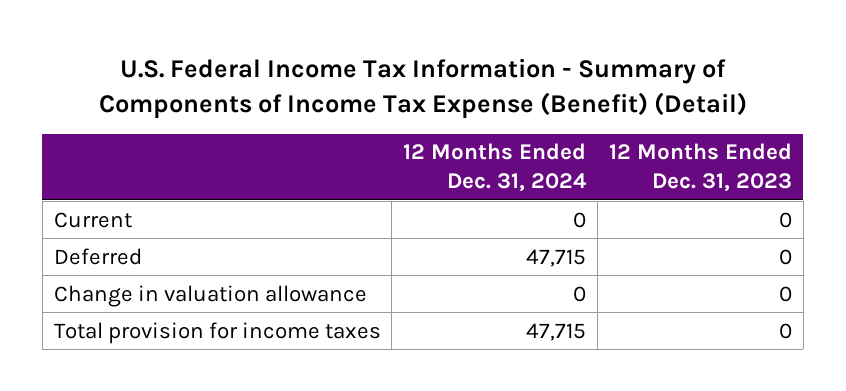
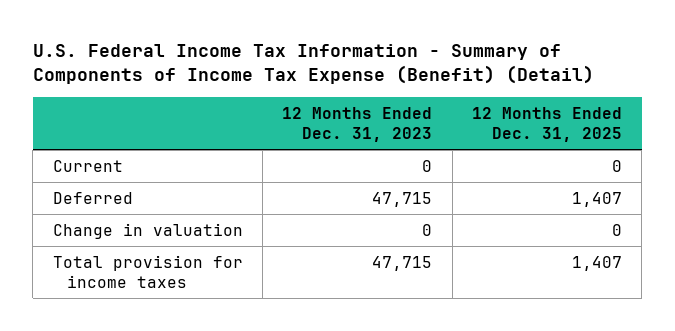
[403,143,588,193] 12 Months Ended Dec. 31, 2024 -> none
none -> [471,106,622,142] 12 Months Ended Dec. 31, 2025
[778,248,792,265] 0 -> [372,191,433,207] 47,715
[53,284,367,307] Change in valuation allowance -> [52,222,243,239] Change in valuation
[778,322,792,339] 0 -> [372,255,433,271] 47,715

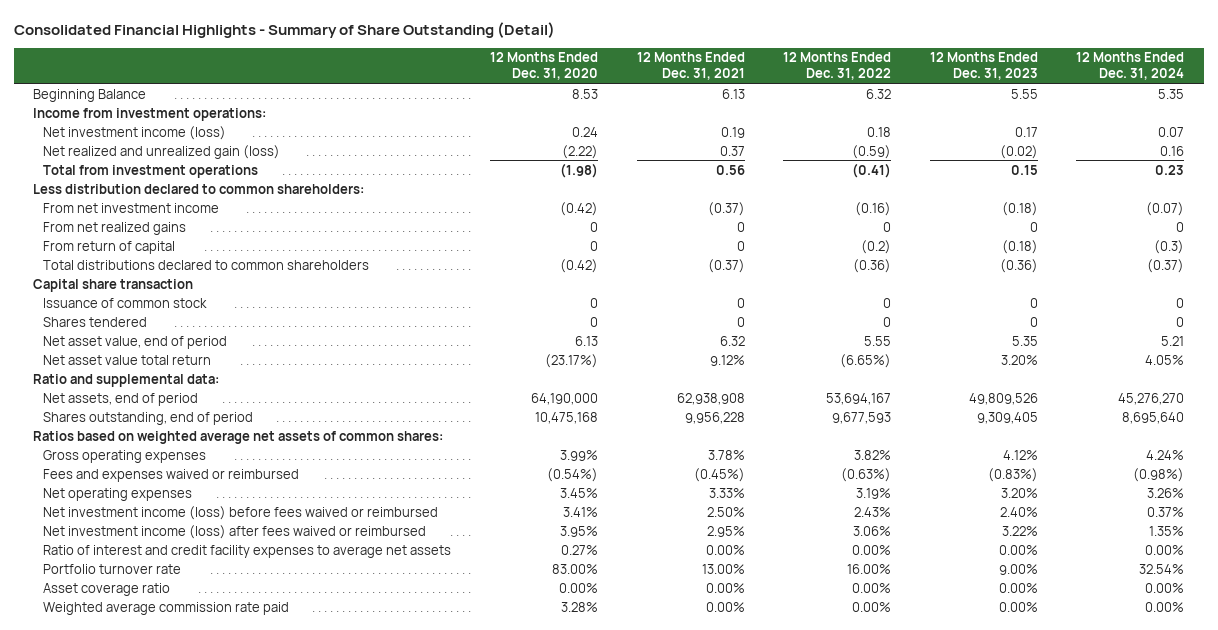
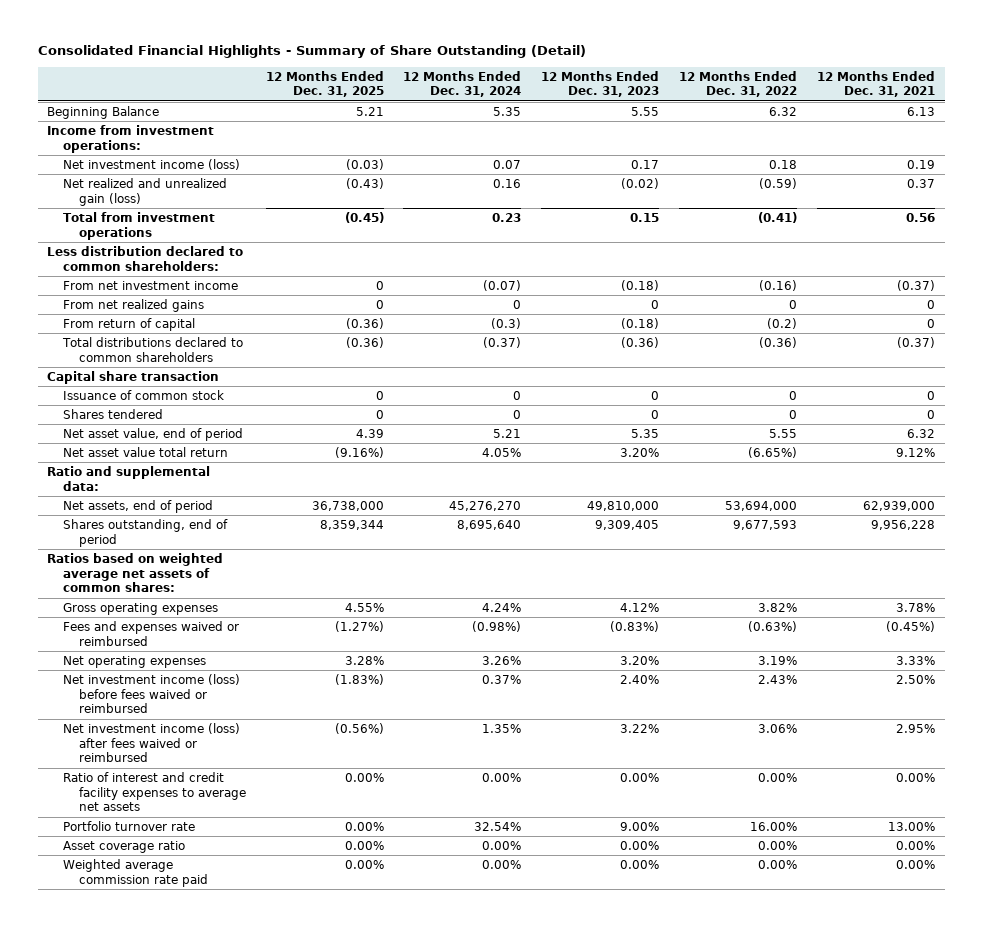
[489,52,598,81] 12 Months Ended Dec. 31, 2020 -> none
none -> [265,70,384,98] 12 Months Ended Dec. 31, 2025
[676,392,745,405] 62,938,908 -> [862,500,935,511] 62,939,000
[826,392,892,405] 53,694,167 -> [724,500,797,511] 53,694,000
[968,392,1038,405] 49,809,526 -> [587,500,660,511] 49,810,000

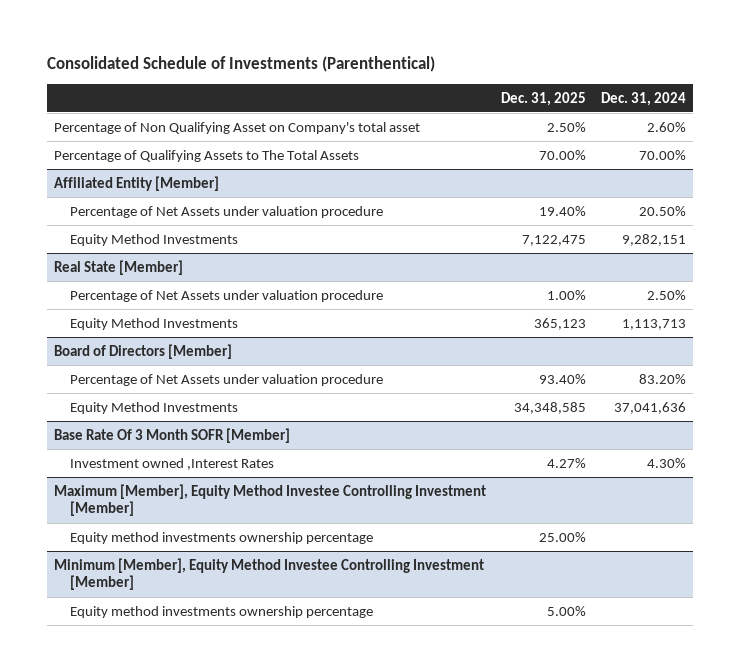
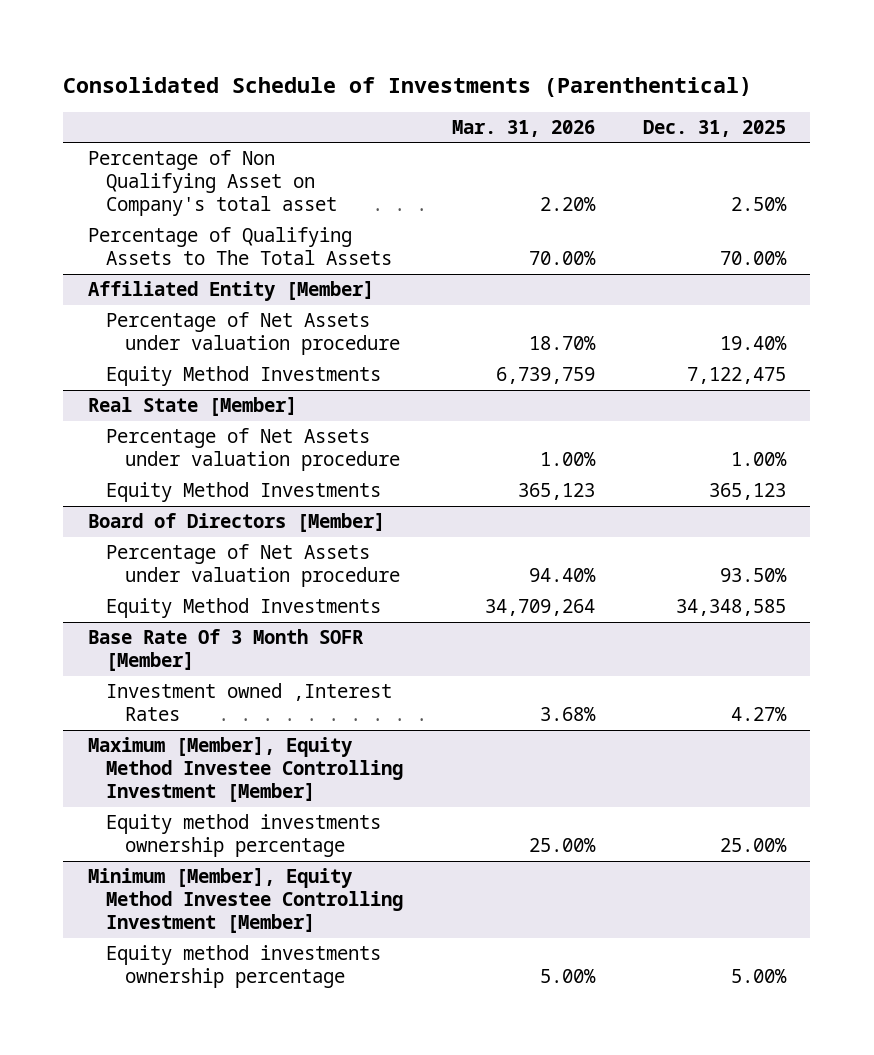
[600,91,686,106] Dec. 31, 2024 -> none
none -> [451,119,595,137] Mar. 31, 2026
[538,373,586,384] 93.40% -> [720,568,788,583] 93.50%

